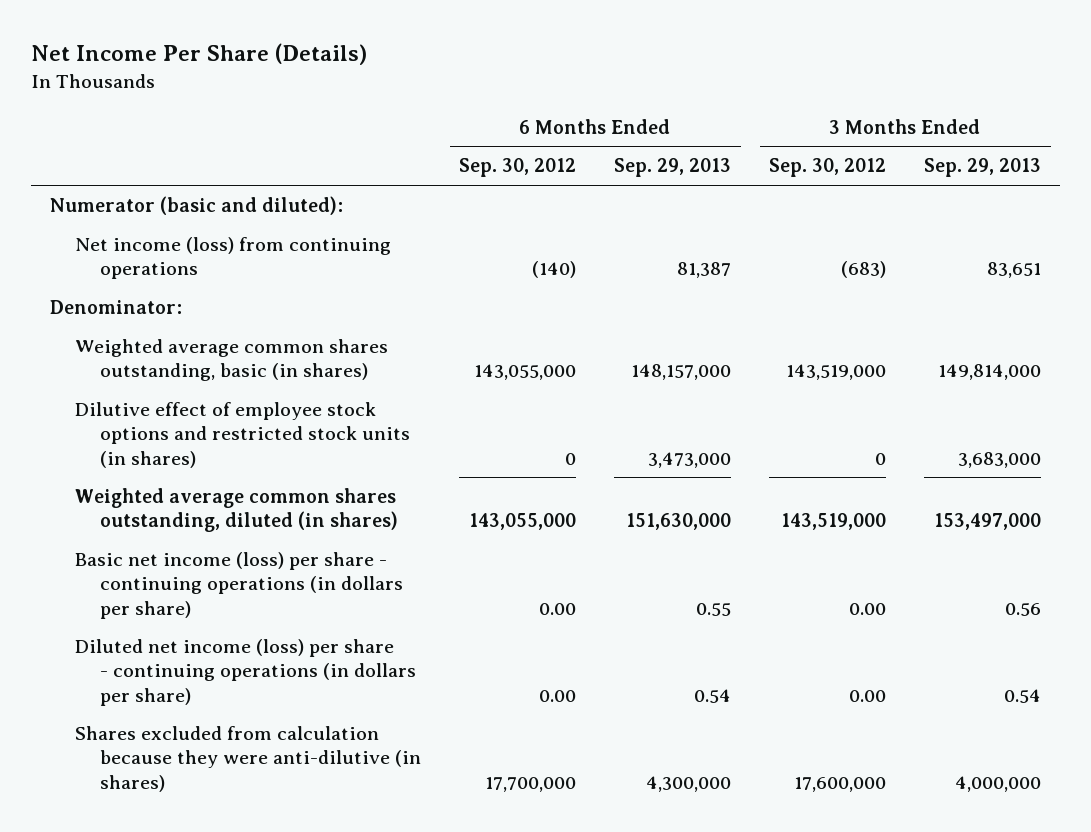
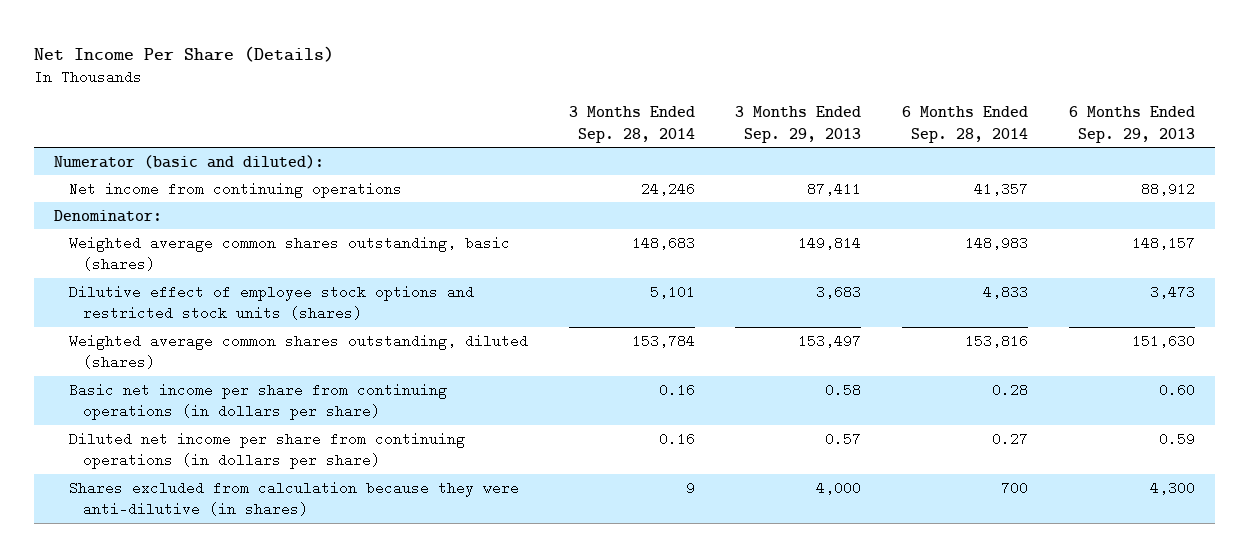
[459,158,577,178] Sep. 30, 2012 -> none
[769,158,887,178] Sep. 30, 2012 -> none
none -> [568,106,695,143] 3 Months Ended Sep. 28, 2014
none -> [901,106,1028,143] 6 Months Ended Sep. 28, 2014
[75,237,392,280] Net income (loss) from continuing operations -> [68,181,402,198] Net income from continuing operations
[677,262,732,279] 81,387 -> [1140,181,1195,196] 88,912
[987,262,1042,279] 83,651 -> [807,181,862,196] 87,411
[75,339,389,382] Weighted average common shares outstanding, basic (in shares) -> [68,235,510,272] Weighted average common shares outstanding, basic (shares)
[631,364,732,381] 148,157,000 -> [1131,235,1195,250] 148,157
[938,364,1042,381] 149,814,000 -> [798,235,862,250] 149,814
[75,402,411,468] Dilutive effect of employee stock options and restricted stock units (in shares) -> [68,284,474,321] Dilutive effect of employee stock options and restricted stock units (shares)
[648,451,732,468] 3,473,000 -> [1149,284,1195,299] 3,473
[958,451,1042,468] 3,683,000 -> [816,284,862,299] 3,683
[75,488,399,533] Weighted average common shares outstanding, diluted (in shares) -> [68,333,528,370] Weighted average common shares outstanding, diluted (shares)
[626,513,732,531] 151,630,000 -> [1131,333,1195,348] 151,630
[934,513,1042,531] 153,497,000 -> [798,333,862,348] 153,497
[75,552,404,619] Basic net income (loss) per share - continuing operations (in dollars per share) -> [68,382,447,421] Basic net income per share from continuing operations (in dollars per share)
[696,602,732,616] 0.55 -> [1158,382,1195,397] 0.60
[1005,602,1042,616] 0.56 -> [825,382,862,397] 0.58
[75,639,417,706] Diluted net income (loss) per share - continuing operations (in dollars per share) -> [68,431,465,470] Diluted net income per share from continuing operations (in dollars per share)
[694,688,732,703] 0.54 -> [1158,431,1195,446] 0.59
[1004,688,1042,703] 0.54 -> [825,431,862,446] 0.57
[646,775,732,792] 4,300,000 -> [1149,480,1195,495] 4,300
[955,775,1042,792] 4,000,000 -> [816,480,862,495] 4,000

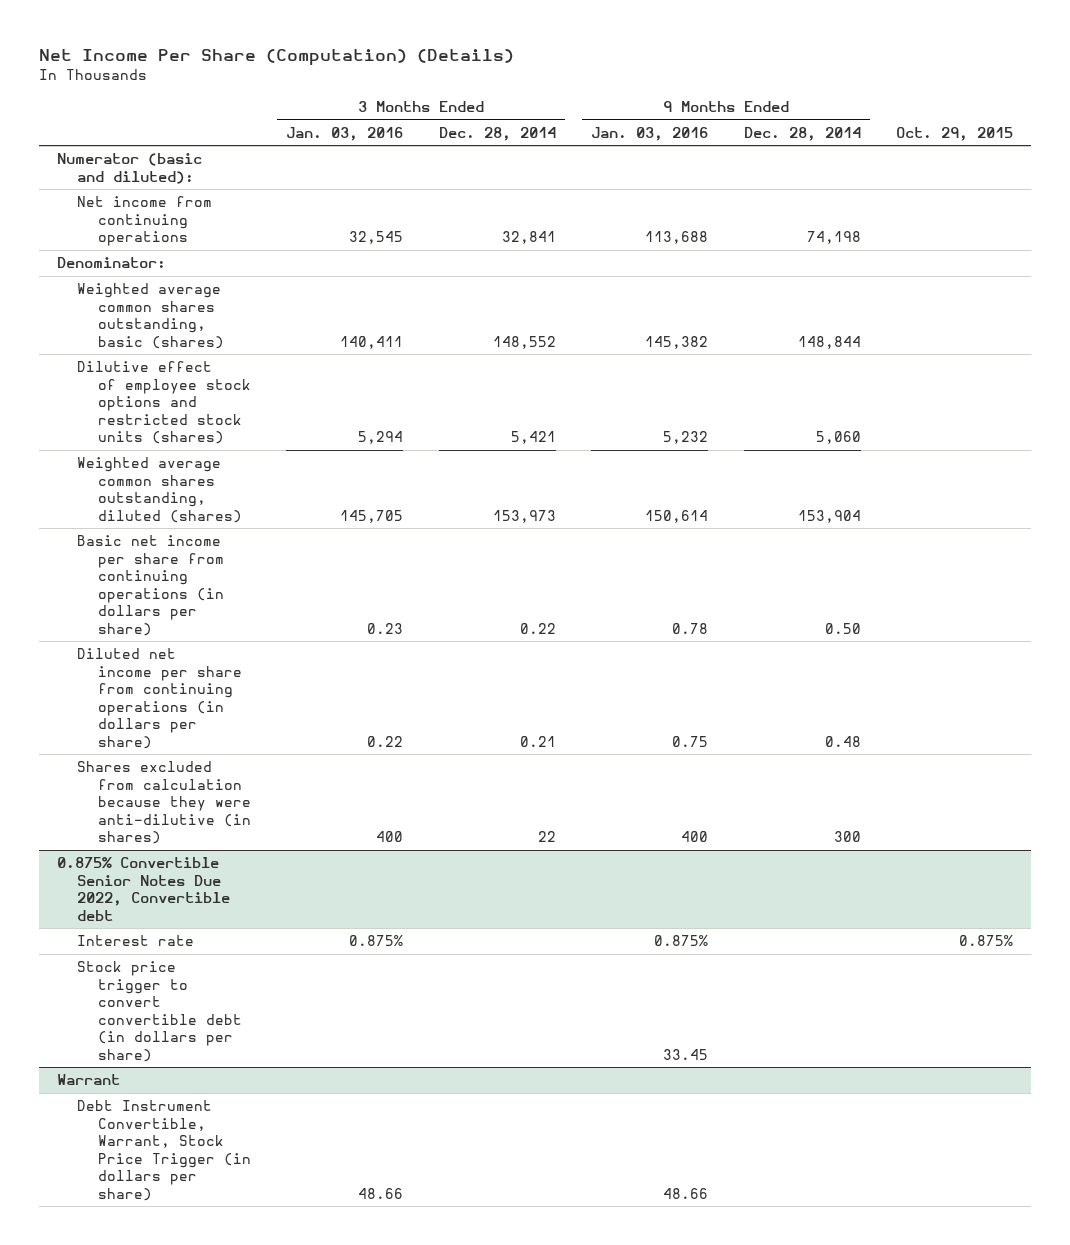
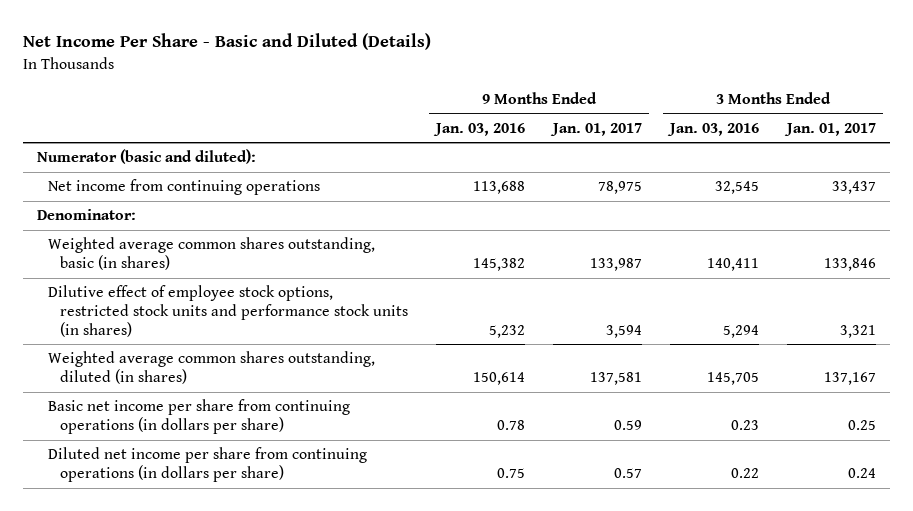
[39,48,515,66] Net Income Per Share (Computation) (Details) -> [22,33,431,51] Net Income Per Share - Basic and Diluted (Details)
[438,126,556,141] Dec. 28, 2014 -> none
[743,126,861,141] Dec. 28, 2014 -> none
[896,126,1014,141] Oct. 29, 2015 -> none
none -> [549,122,642,136] Jan. 01, 2017
none -> [783,122,876,136] Jan. 01, 2017
[77,283,224,349] Weighted average common shares outstanding, basic (shares) -> [48,237,376,271] Weighted average common shares outstanding, basic (in shares)
[77,361,251,445] Dilutive effect of employee stock options and restricted stock units (shares) -> [48,285,408,337] Dilutive effect of employee stock options, restricted stock units and performance stock units (in shares)
[77,457,242,523] Weighted average common shares outstanding, diluted (shares) -> [48,351,376,385] Weighted average common shares outstanding, diluted (in shares)
[77,761,251,845] Shares excluded from calculation because they were anti-dilutive (in shares) -> none
[57,857,231,921] 0.875% Convertible Senior Notes Due 2022, Convertible debt -> none
[77,935,195,947] Interest rate -> none
[77,961,242,1062] Stock price trigger to convert convertible debt (in dollars per share) -> none
[57,1074,121,1086] Warrant -> none
[77,1100,251,1201] Debt Instrument Convertible, Warrant, Stock Price Trigger (in dollars per share) -> none

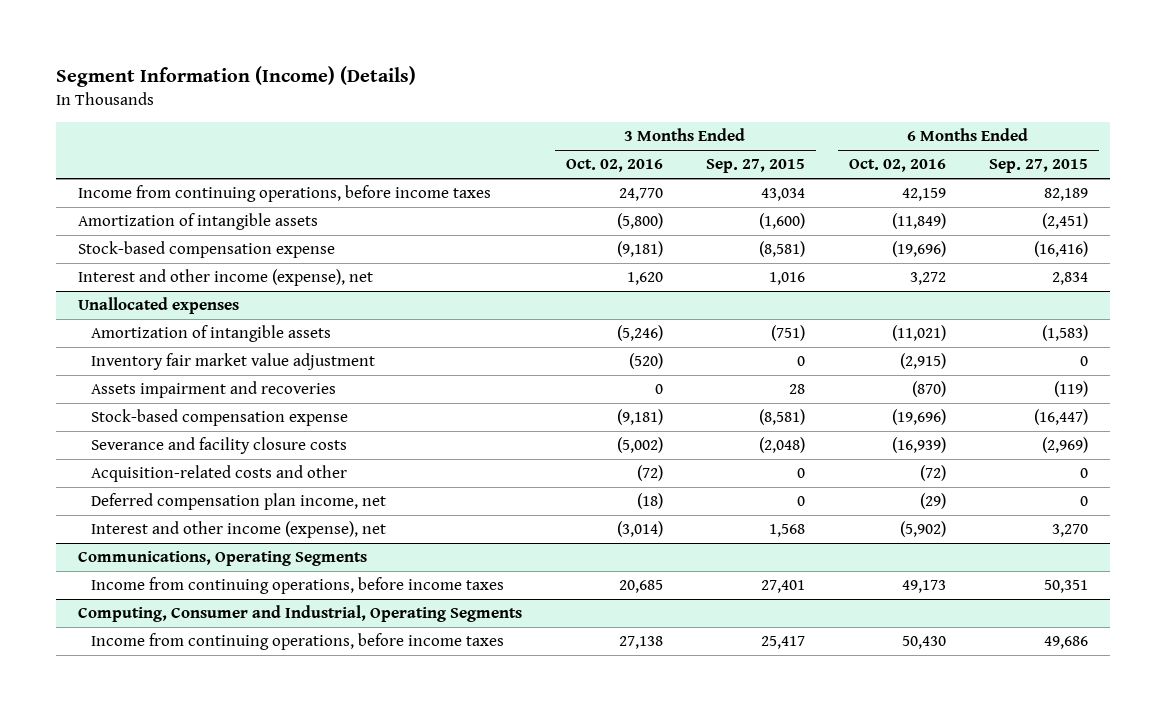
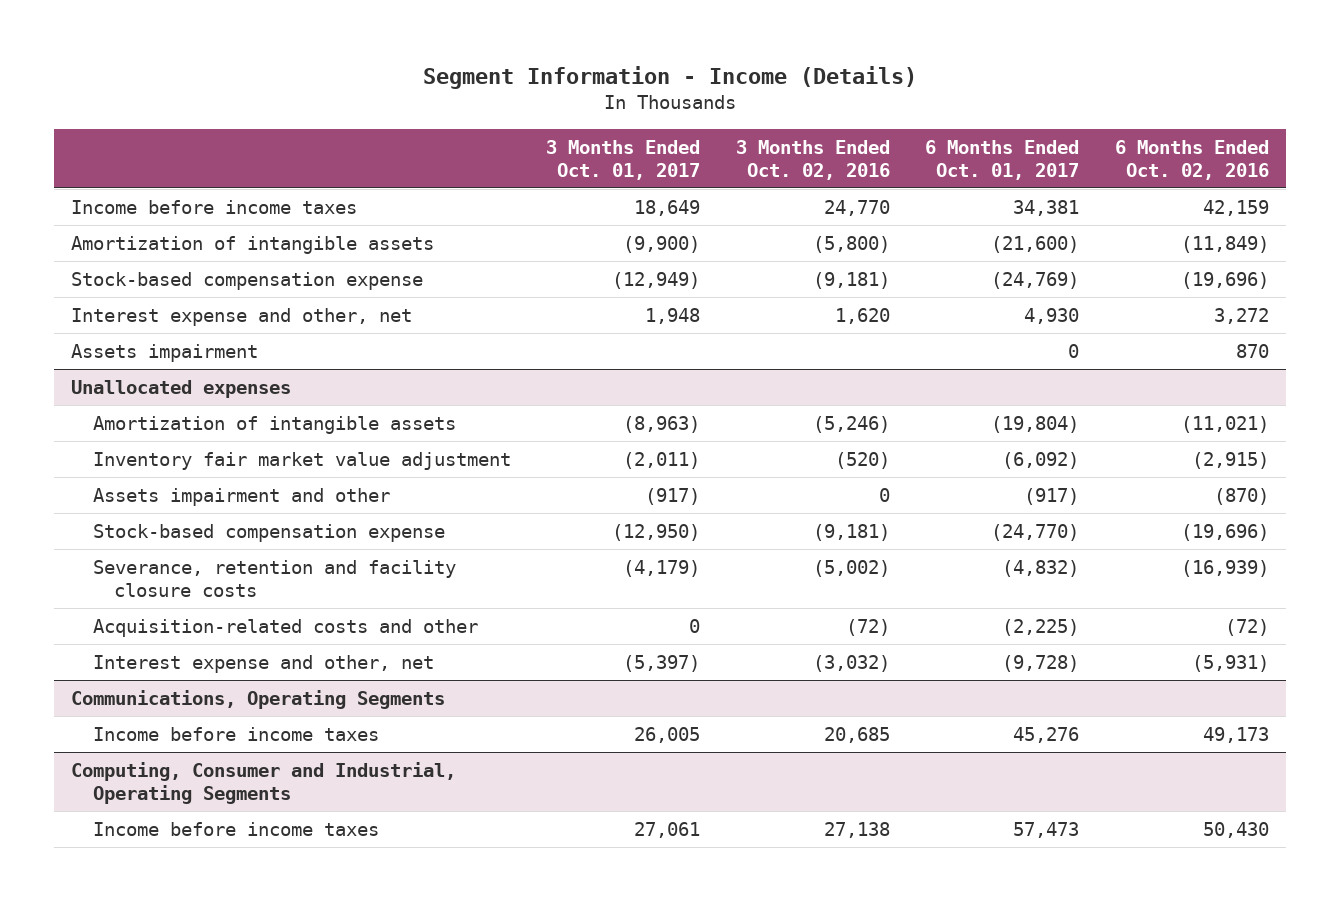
[56,66,417,88] Segment Information (Income) (Details) -> [423,65,918,89] Segment Information - Income (Details)
[706,159,806,174] Sep. 27, 2015 -> none
[989,159,1089,174] Sep. 27, 2015 -> none
none -> [546,139,701,180] 3 Months Ended Oct. 01, 2017
none -> [925,139,1080,180] 6 Months Ended Oct. 01, 2017
[78,185,492,203] Income from continuing operations, before income taxes -> [71,200,358,215] Income before income taxes
[78,269,374,287] Interest and other income (expense), net -> [71,308,413,327] Interest expense and other, net
none -> [71,344,259,363] Assets impairment
[90,381,336,399] Assets impairment and recoveries -> [92,488,390,507] Assets impairment and other
[90,437,347,455] Severance and facility closure costs -> [92,560,456,598] Severance, retention and facility closure costs
[90,493,386,511] Deferred compensation plan income, net -> none
[90,521,386,539] Interest and other income (expense), net -> [92,655,434,674] Interest expense and other, net
[616,521,663,538] (3,014) -> [812,655,890,673] (3,032)
[899,521,946,538] (5,902) -> [1191,655,1269,673] (5,931)
[90,577,504,595] Income from continuing operations, before income taxes -> [92,727,379,742] Income before income taxes
[90,633,504,651] Income from continuing operations, before income taxes -> [92,822,379,837] Income before income taxes

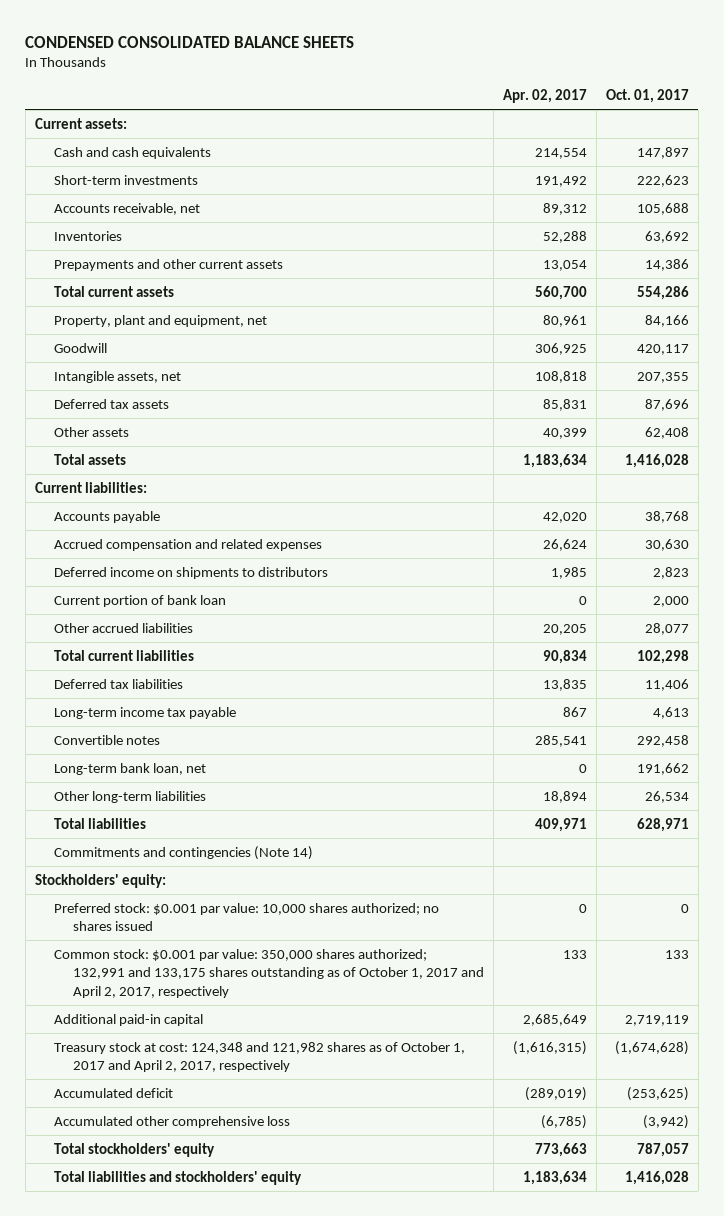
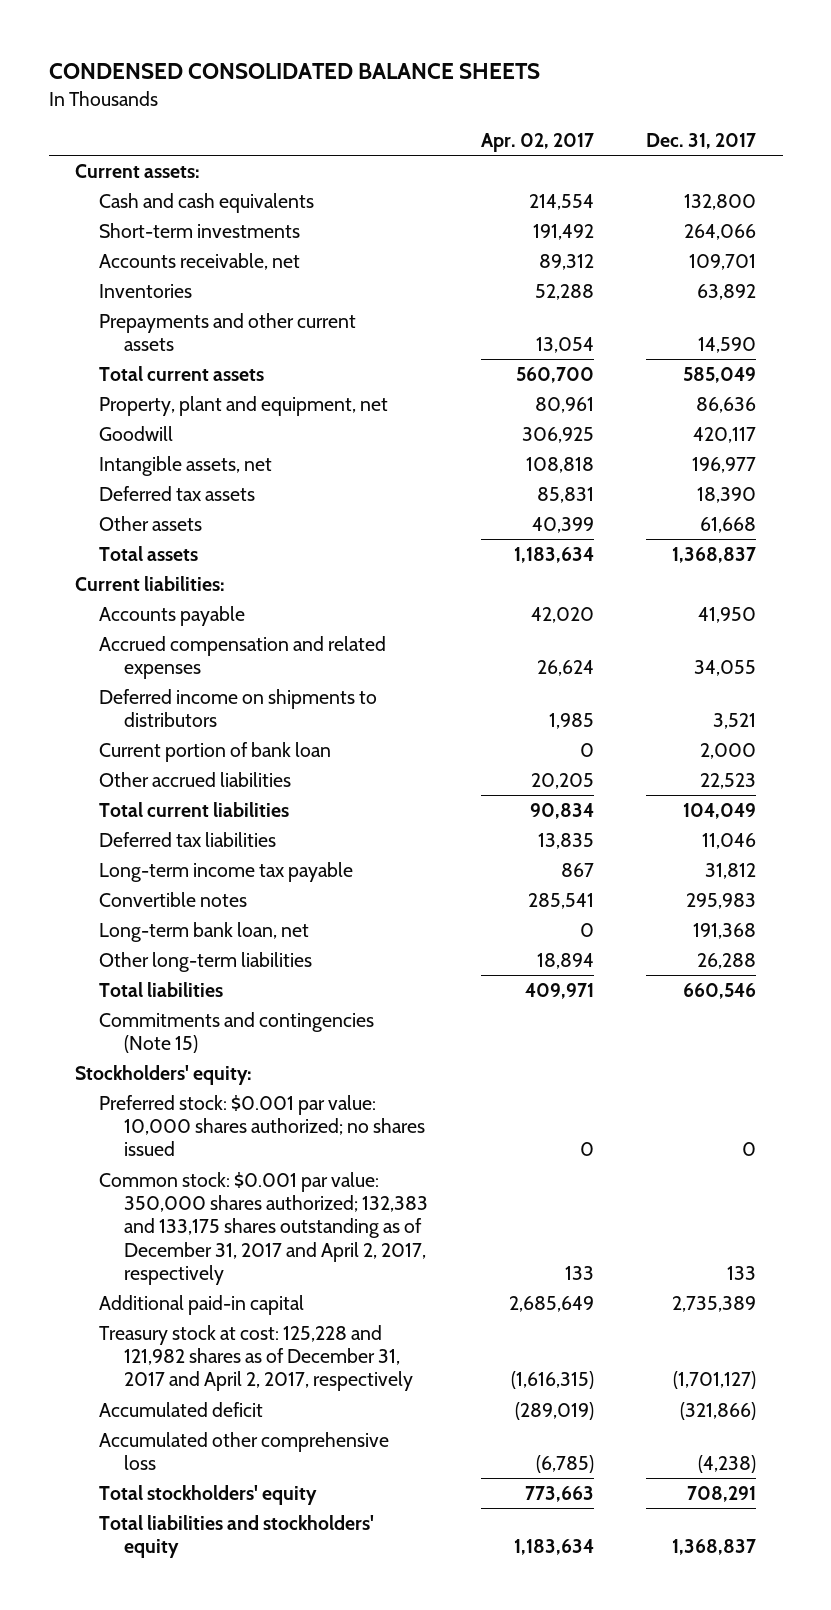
[605,88,689,103] Oct. 01, 2017 -> none
none -> [646,133,757,150] Dec. 31, 2017
[53,845,313,860] Commitments and contingencies (Note 14) -> [99,1011,375,1054] Commitments and contingencies (Note 15)
[53,948,484,998] Common stock: $0.001 par value: 350,000 shares authorized; 132,991 and 133,175 shares outstanding as of October 1, 2017 and April 2, 2017, respectively -> [99,1171,428,1285] Common stock: $0.001 par value: 350,000 shares authorized; 132,383 and 133,175 shares outstanding as of December 31, 2017 and April 2, 2017, respectively
[53,1041,465,1073] Treasury stock at cost: 124,348 and 121,982 shares as of October 1, 2017 and April 2, 2017, respectively -> [99,1324,413,1392] Treasury stock at cost: 125,228 and 121,982 shares as of December 31, 2017 and April 2, 2017, respectively

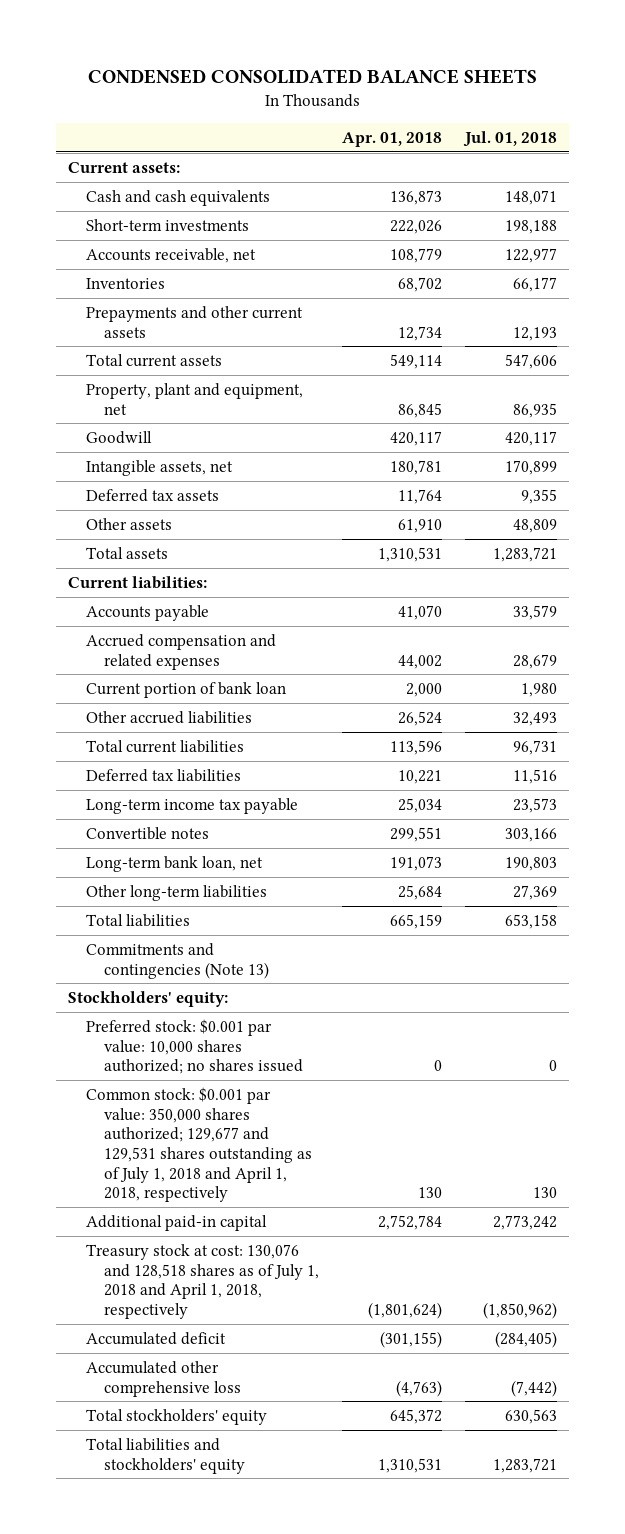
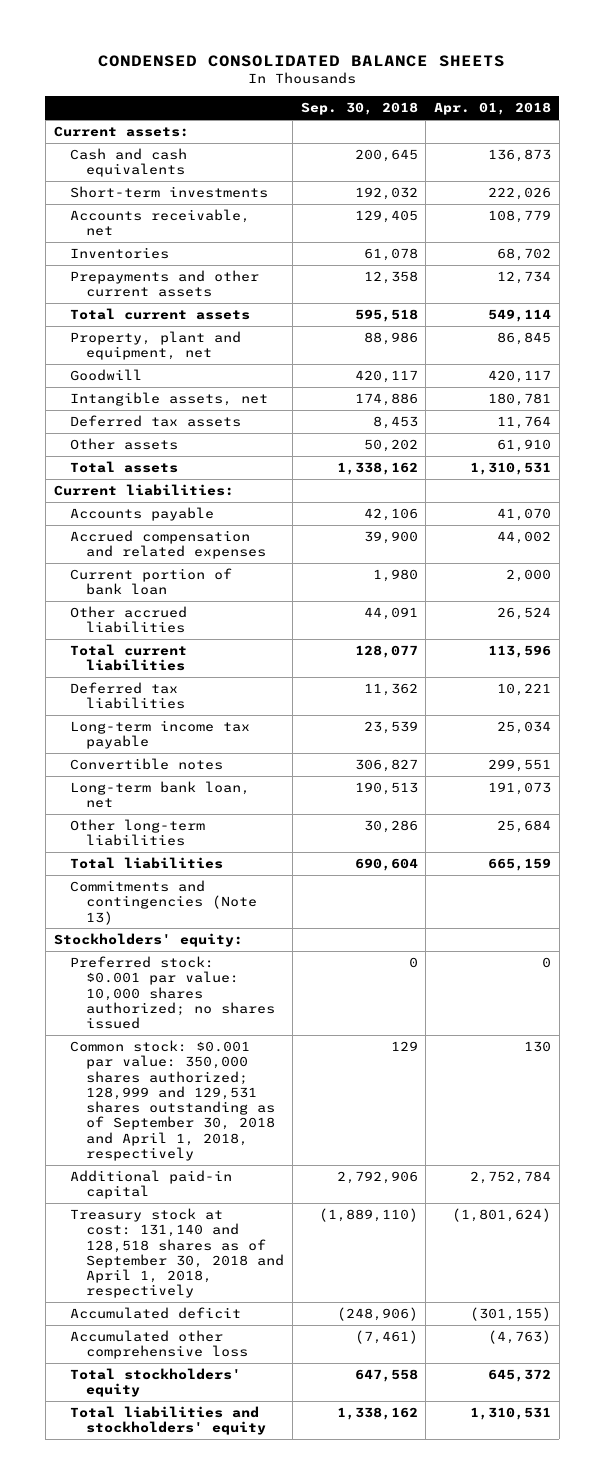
[463,131,558,148] Jul. 01, 2018 -> none
none -> [300,102,418,116] Sep. 30, 2018
[85,1086,312,1203] Common stock: $0.001 par value: 350,000 shares authorized; 129,677 and 129,531 shares outstanding as of July 1, 2018 and April 1, 2018, respectively -> [69,1039,276,1162] Common stock: $0.001 par value: 350,000 shares authorized; 128,999 and 129,531 shares outstanding as of September 30, 2018 and April 1, 2018, respectively
[85,1243,319,1319] Treasury stock at cost: 130,076 and 128,518 shares as of July 1, 2018 and April 1, 2018, respectively -> [69,1207,285,1299] Treasury stock at cost: 131,140 and 128,518 shares as of September 30, 2018 and April 1, 2018, respectively

